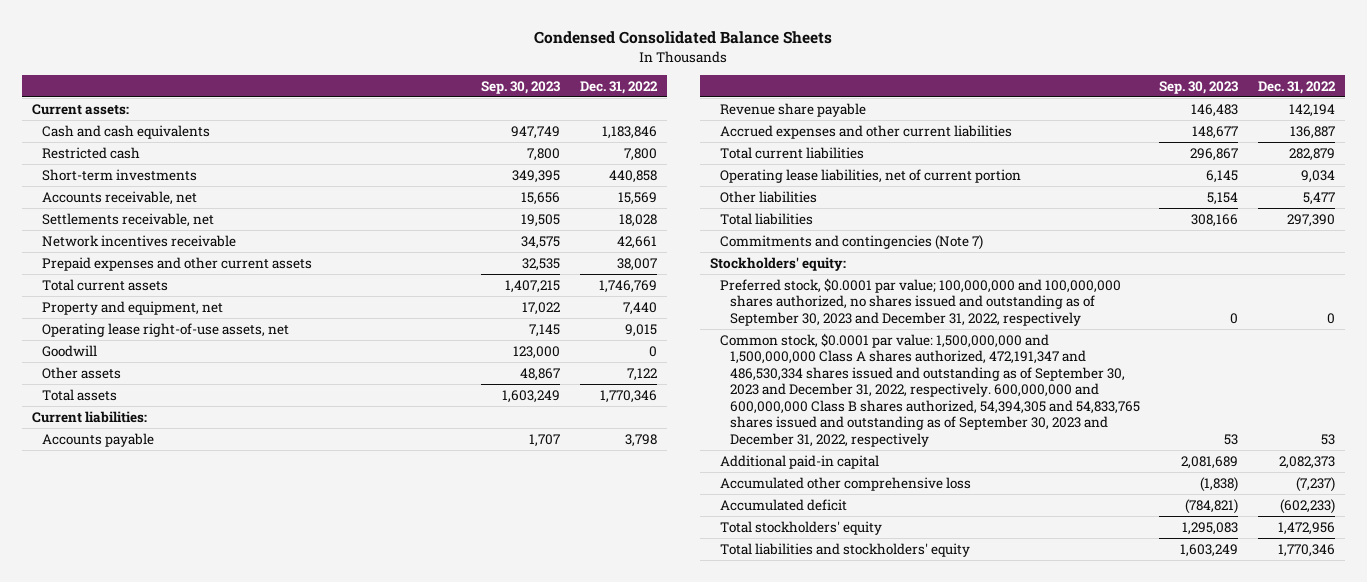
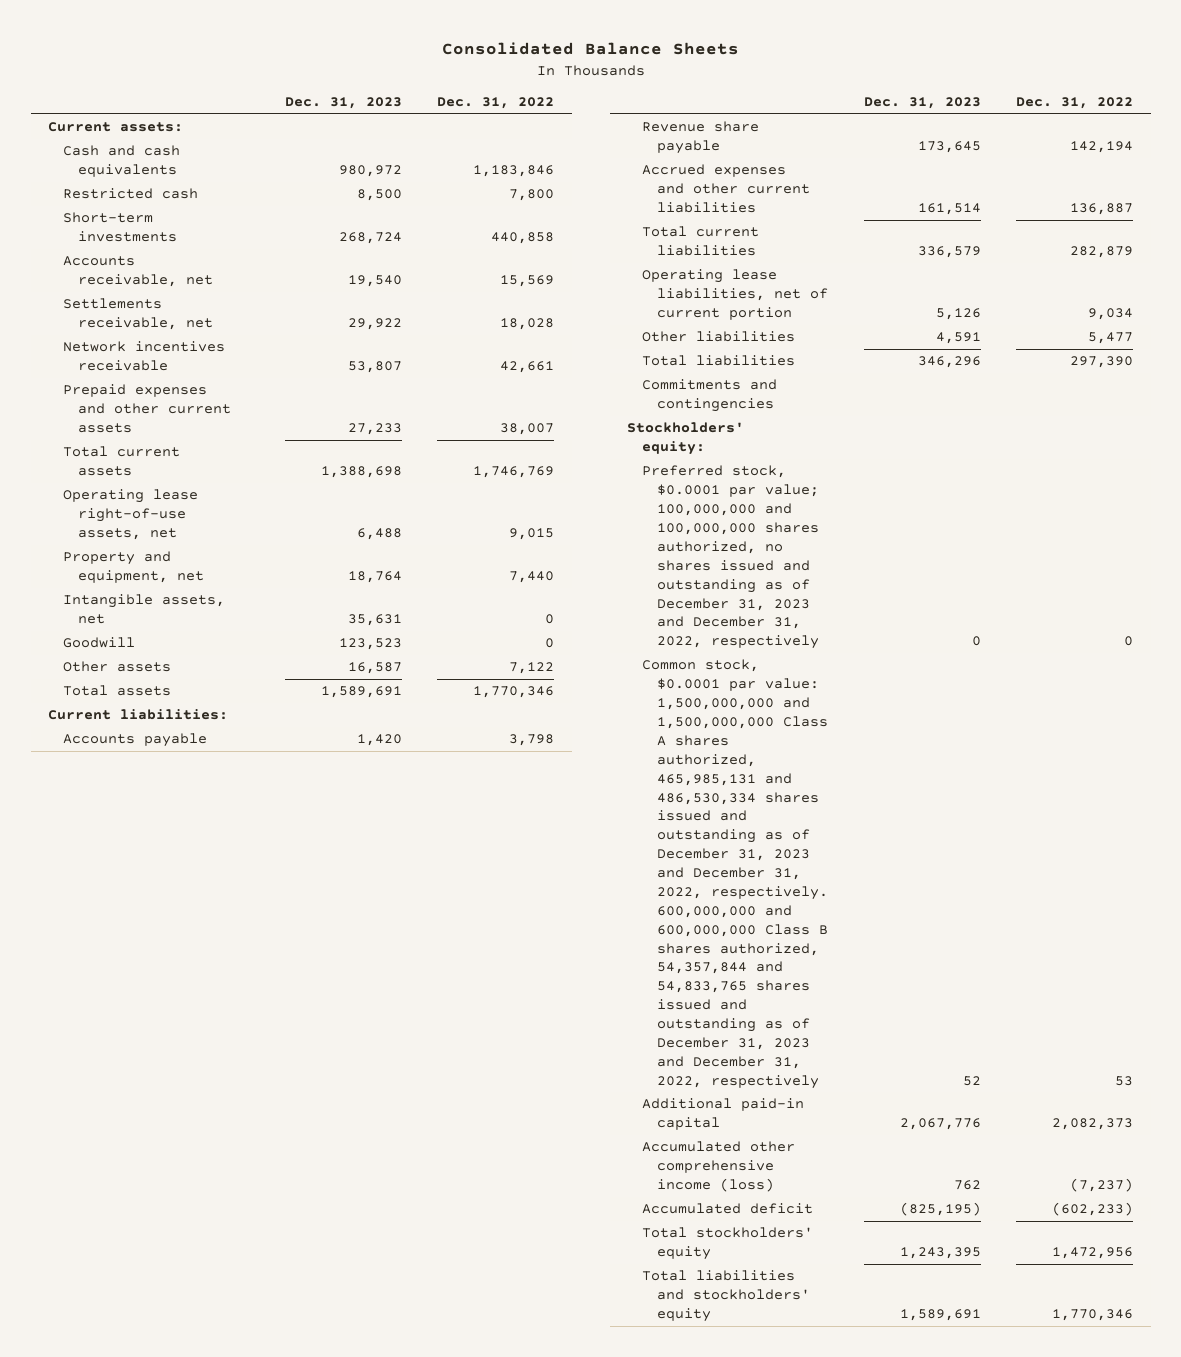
[534,31,833,45] Condensed Consolidated Balance Sheets -> [441,42,739,56] Consolidated Balance Sheets
[481,81,561,95] Sep. 30, 2023 -> none
none -> [284,97,402,110] Dec. 31, 2023
[41,300,223,315] Property and equipment, net -> [63,551,205,584] Property and equipment, net
none -> [63,594,226,625] Intangible assets, net
[720,234,984,250] Commitments and contingencies (Note 7) -> [642,379,778,413] Commitments and contingencies
[720,277,1122,326] Preferred stock, $0.0001 par value; 100,000,000 and 100,000,000 shares authorized, no shares issued and outstanding as of September 30, 2023 and December 31, 2022, respectively -> [642,465,820,650] Preferred stock, $0.0001 par value; 100,000,000 and 100,000,000 shares authorized, no shares issued and outstanding as of December 31, 2023 and December 31, 2022, respectively
[720,332,1140,447] Common stock, $0.0001 par value: 1,500,000,000 and 1,500,000,000 Class A shares authorized, 472,191,347 and 486,530,334 shares issued and outstanding as of September 30, 2023 and December 31, 2022, respectively. 600,000,000 and 600,000,000 Class B shares authorized, 54,394,305 and 54,833,765 shares issued and outstanding as of September 30, 2023 and December 31, 2022, respectively -> [642,659,829,1089] Common stock, $0.0001 par value: 1,500,000,000 and 1,500,000,000 Class A shares authorized, 465,985,131 and 486,530,334 shares issued and outstanding as of December 31, 2023 and December 31, 2022, respectively. 600,000,000 and 600,000,000 Class B shares authorized, 54,357,844 and 54,833,765 shares issued and outstanding as of December 31, 2023 and December 31, 2022, respectively
[720,476,972,491] Accumulated other comprehensive loss -> [642,1141,796,1193] Accumulated other comprehensive income (loss)

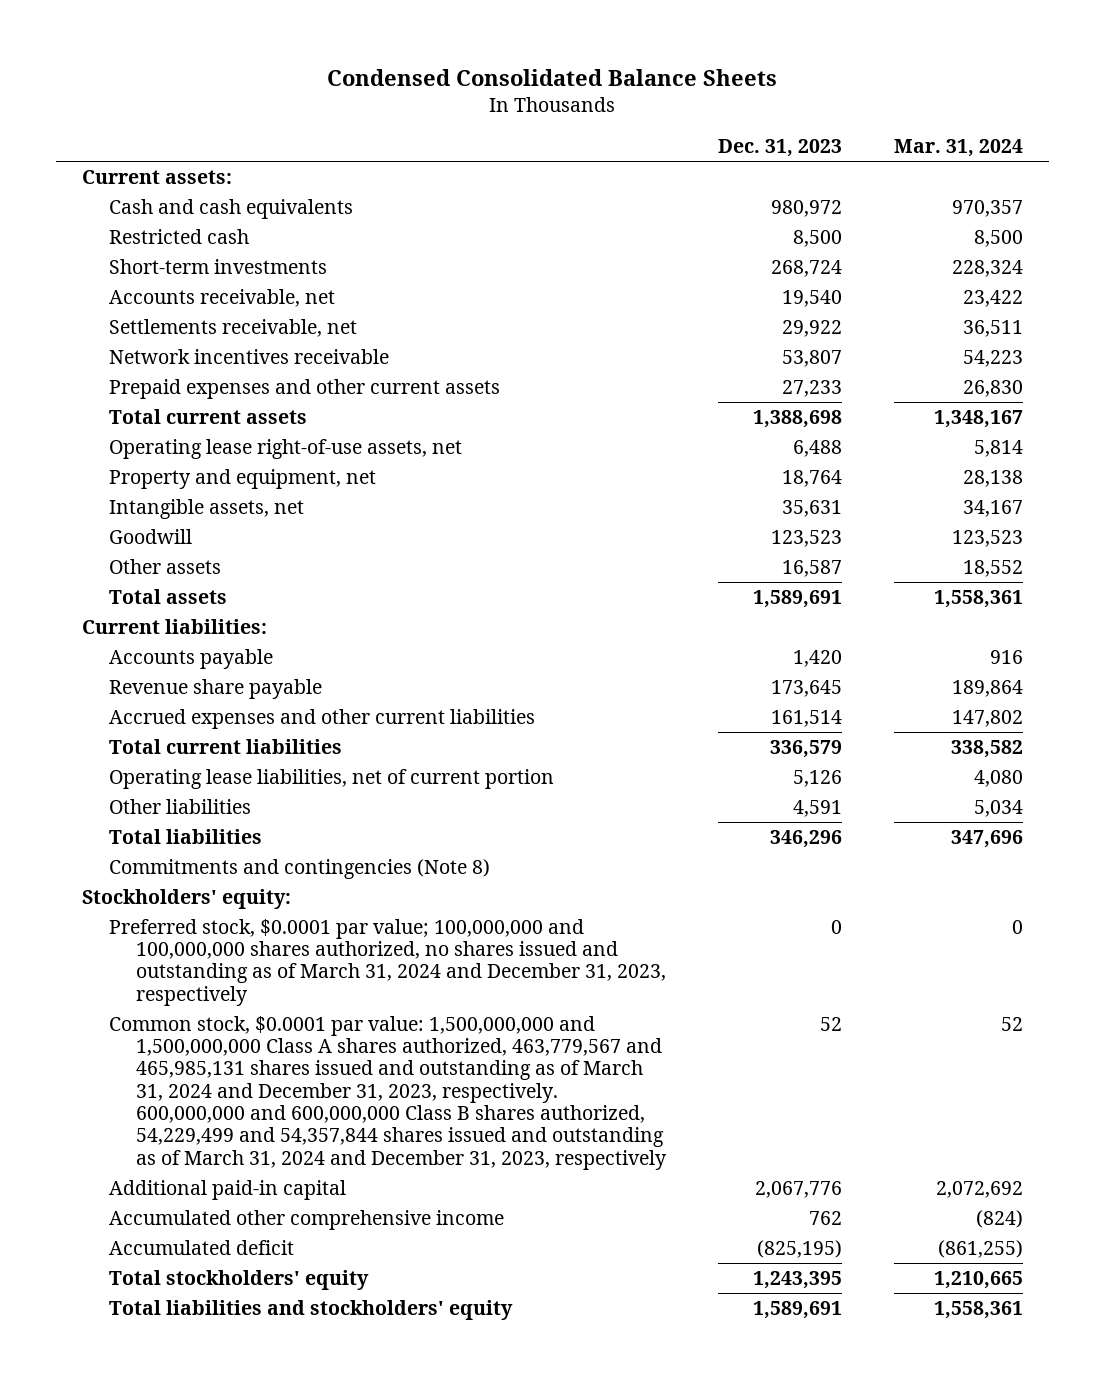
[441,42,739,56] Consolidated Balance Sheets -> [327,69,778,87] Condensed Consolidated Balance Sheets
[437,97,555,110] Dec. 31, 2022 -> none
none -> [893,139,1023,158] Mar. 31, 2024
[642,379,778,413] Commitments and contingencies -> [109,858,491,879] Commitments and contingencies (Note 8)
[642,465,820,650] Preferred stock, $0.0001 par value; 100,000,000 and 100,000,000 shares authorized, no shares issued and outstanding as of December 31, 2023 and December 31, 2022, respectively -> [109,918,667,1006] Preferred stock, $0.0001 par value; 100,000,000 and 100,000,000 shares authorized, no shares issued and outstanding as of March 31, 2024 and December 31, 2023, respectively
[642,659,829,1089] Common stock, $0.0001 par value: 1,500,000,000 and 1,500,000,000 Class A shares authorized, 465,985,131 and 486,530,334 shares issued and outstanding as of December 31, 2023 and December 31, 2022, respectively. 600,000,000 and 600,000,000 Class B shares authorized, 54,357,844 and 54,833,765 shares issued and outstanding as of December 31, 2023 and December 31, 2022, respectively -> [109,1015,668,1170] Common stock, $0.0001 par value: 1,500,000,000 and 1,500,000,000 Class A shares authorized, 463,779,567 and 465,985,131 shares issued and outstanding as of March 31, 2024 and December 31, 2023, respectively. 600,000,000 and 600,000,000 Class B shares authorized, 54,229,499 and 54,357,844 shares issued and outstanding as of March 31, 2024 and December 31, 2023, respectively
[642,1141,796,1193] Accumulated other comprehensive income (loss) -> [109,1209,505,1230] Accumulated other comprehensive income

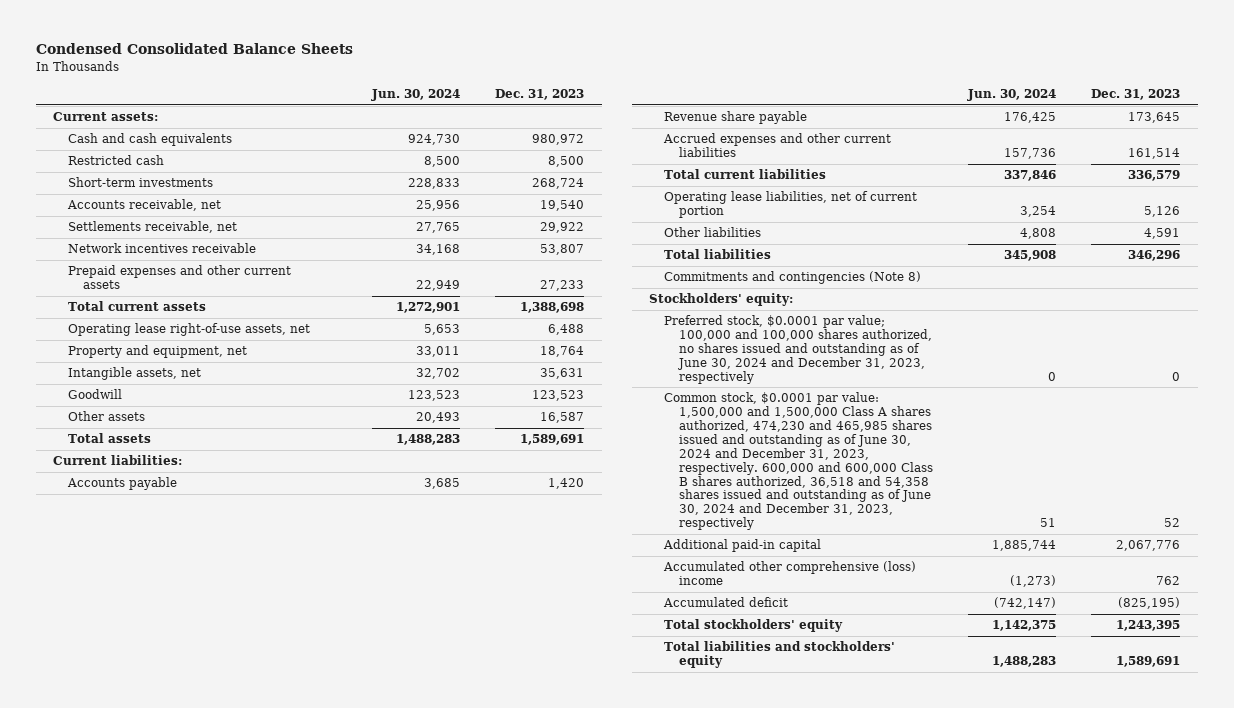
[893,139,1023,158] Mar. 31, 2024 -> none
none -> [371,88,461,101] Jun. 30, 2024
[109,918,667,1006] Preferred stock, $0.0001 par value; 100,000,000 and 100,000,000 shares authorized, no shares issued and outstanding as of March 31, 2024 and December 31, 2023, respectively -> [664,315,933,384] Preferred stock, $0.0001 par value; 100,000 and 100,000 shares authorized, no shares issued and outstanding as of June 30, 2024 and December 31, 2023, respectively
[109,1015,668,1170] Common stock, $0.0001 par value: 1,500,000,000 and 1,500,000,000 Class A shares authorized, 463,779,567 and 465,985,131 shares issued and outstanding as of March 31, 2024 and December 31, 2023, respectively. 600,000,000 and 600,000,000 Class B shares authorized, 54,229,499 and 54,357,844 shares issued and outstanding as of March 31, 2024 and December 31, 2023, respectively -> [664,392,934,531] Common stock, $0.0001 par value: 1,500,000 and 1,500,000 Class A shares authorized, 474,230 and 465,985 shares issued and outstanding as of June 30, 2024 and December 31, 2023, respectively. 600,000 and 600,000 Class B shares authorized, 36,518 and 54,358 shares issued and outstanding as of June 30, 2024 and December 31, 2023, respectively
[109,1209,505,1230] Accumulated other comprehensive income -> [663,561,917,586] Accumulated other comprehensive (loss) income

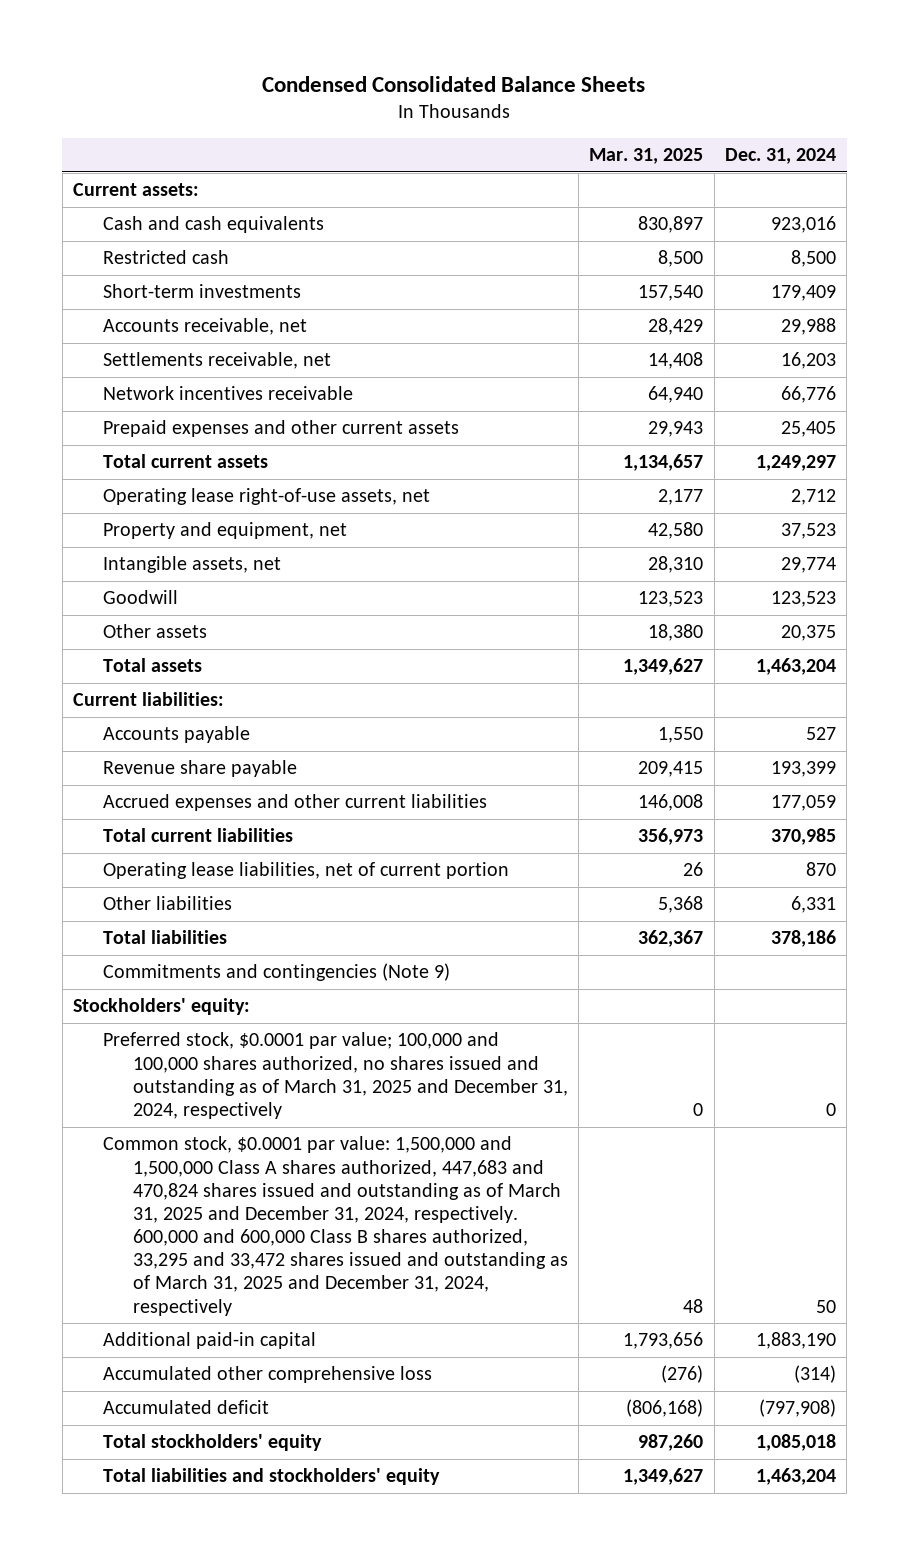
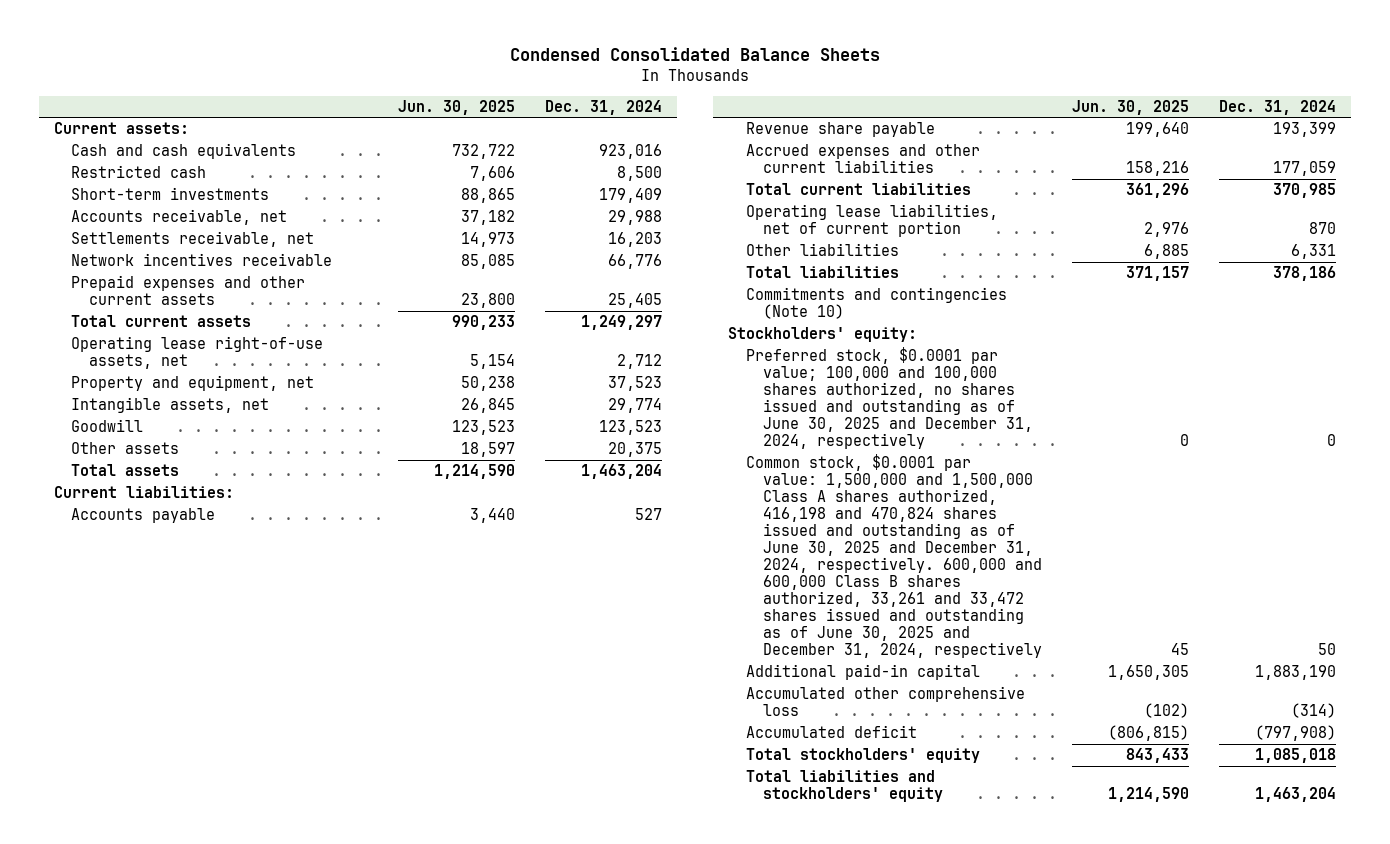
[589,148,704,165] Mar. 31, 2025 -> none
none -> [397,99,515,115] Jun. 30, 2025
[102,963,450,982] Commitments and contingencies (Note 9) -> [745,287,1007,320] Commitments and contingencies (Note 10)
[102,1032,568,1119] Preferred stock, $0.0001 par value; 100,000 and 100,000 shares authorized, no shares issued and outstanding as of March 31, 2025 and December 31, 2024, respectively -> [745,347,1034,450] Preferred stock, $0.0001 par value; 100,000 and 100,000 shares authorized, no shares issued and outstanding as of June 30, 2025 and December 31, 2024, respectively
[102,1136,568,1316] Common stock, $0.0001 par value: 1,500,000 and 1,500,000 Class A shares authorized, 447,683 and 470,824 shares issued and outstanding as of March 31, 2025 and December 31, 2024, respectively. 600,000 and 600,000 Class B shares authorized, 33,295 and 33,472 shares issued and outstanding as of March 31, 2025 and December 31, 2024, respectively -> [745,454,1043,659] Common stock, $0.0001 par value: 1,500,000 and 1,500,000 Class A shares authorized, 416,198 and 470,824 shares issued and outstanding as of June 30, 2025 and December 31, 2024, respectively. 600,000 and 600,000 Class B shares authorized, 33,261 and 33,472 shares issued and outstanding as of June 30, 2025 and December 31, 2024, respectively

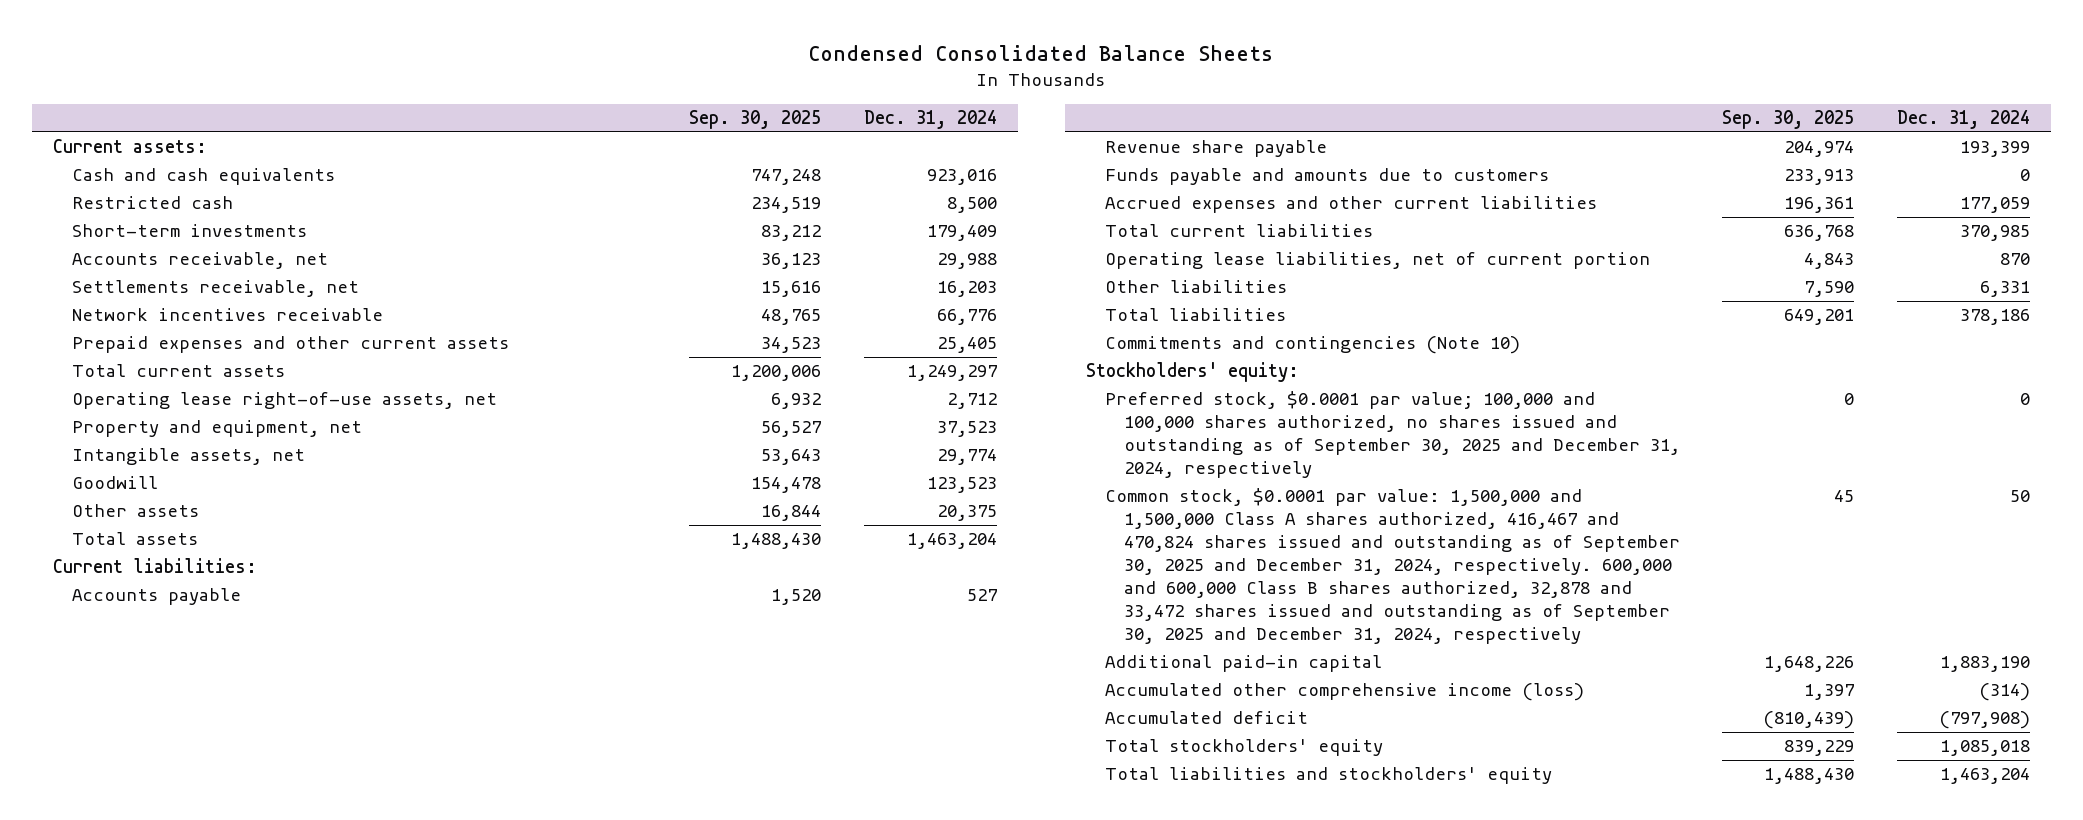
[397,99,515,115] Jun. 30, 2025 -> none
none -> [689,110,822,130] Sep. 30, 2025
none -> [1104,168,1549,186] Funds payable and amounts due to customers
[745,347,1034,450] Preferred stock, $0.0001 par value; 100,000 and 100,000 shares authorized, no shares issued and outstanding as of June 30, 2025 and December 31, 2024, respectively -> [1104,391,1680,479] Preferred stock, $0.0001 par value; 100,000 and 100,000 shares authorized, no shares issued and outstanding as of September 30, 2025 and December 31, 2024, respectively
[745,454,1043,659] Common stock, $0.0001 par value: 1,500,000 and 1,500,000 Class A shares authorized, 416,198 and 470,824 shares issued and outstanding as of June 30, 2025 and December 31, 2024, respectively. 600,000 and 600,000 Class B shares authorized, 33,261 and 33,472 shares issued and outstanding as of June 30, 2025 and December 31, 2024, respectively -> [1104,488,1680,645] Common stock, $0.0001 par value: 1,500,000 and 1,500,000 Class A shares authorized, 416,467 and 470,824 shares issued and outstanding as of September 30, 2025 and December 31, 2024, respectively. 600,000 and 600,000 Class B shares authorized, 32,878 and 33,472 shares issued and outstanding as of September 30, 2025 and December 31, 2024, respectively
[745,686,1025,717] Accumulated other comprehensive loss -> [1104,683,1584,702] Accumulated other comprehensive income (loss)

